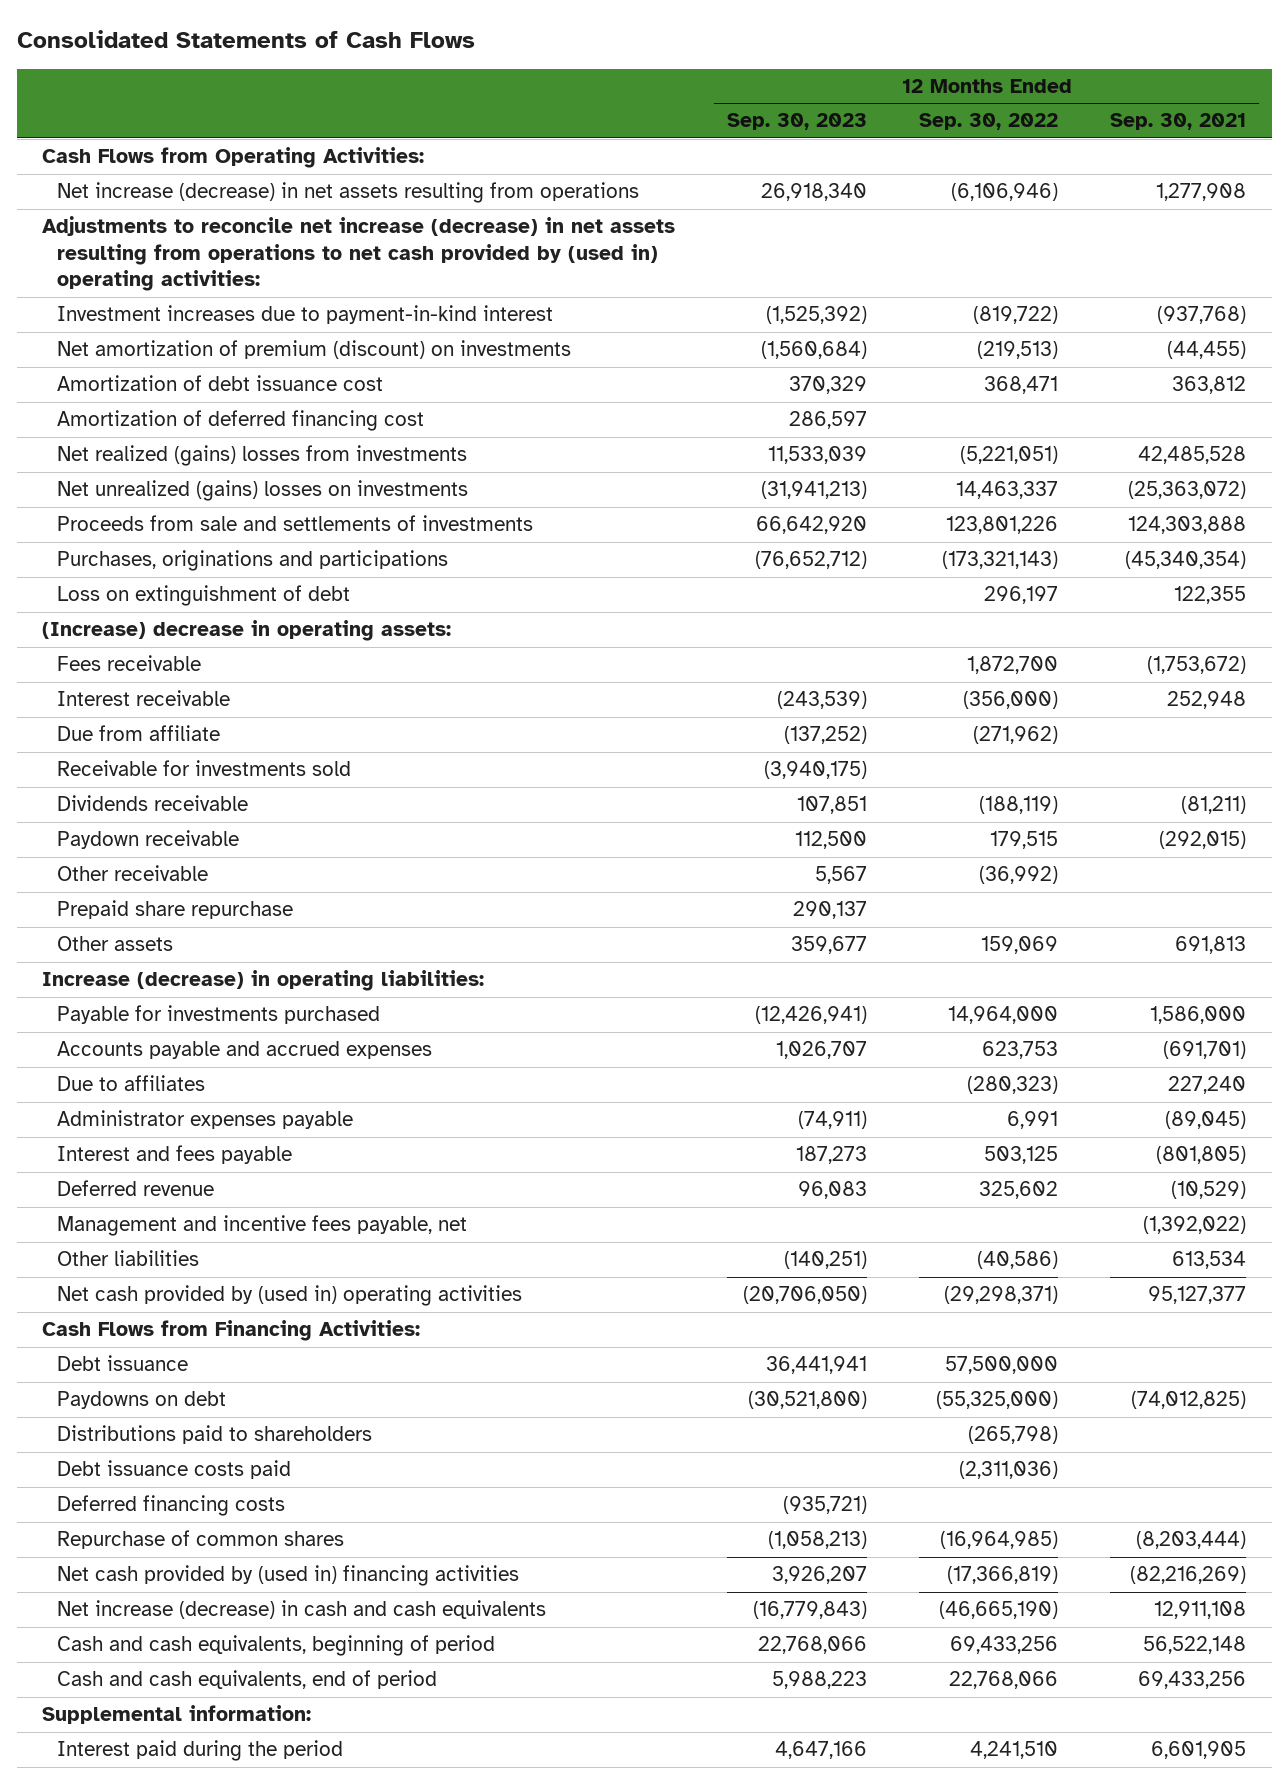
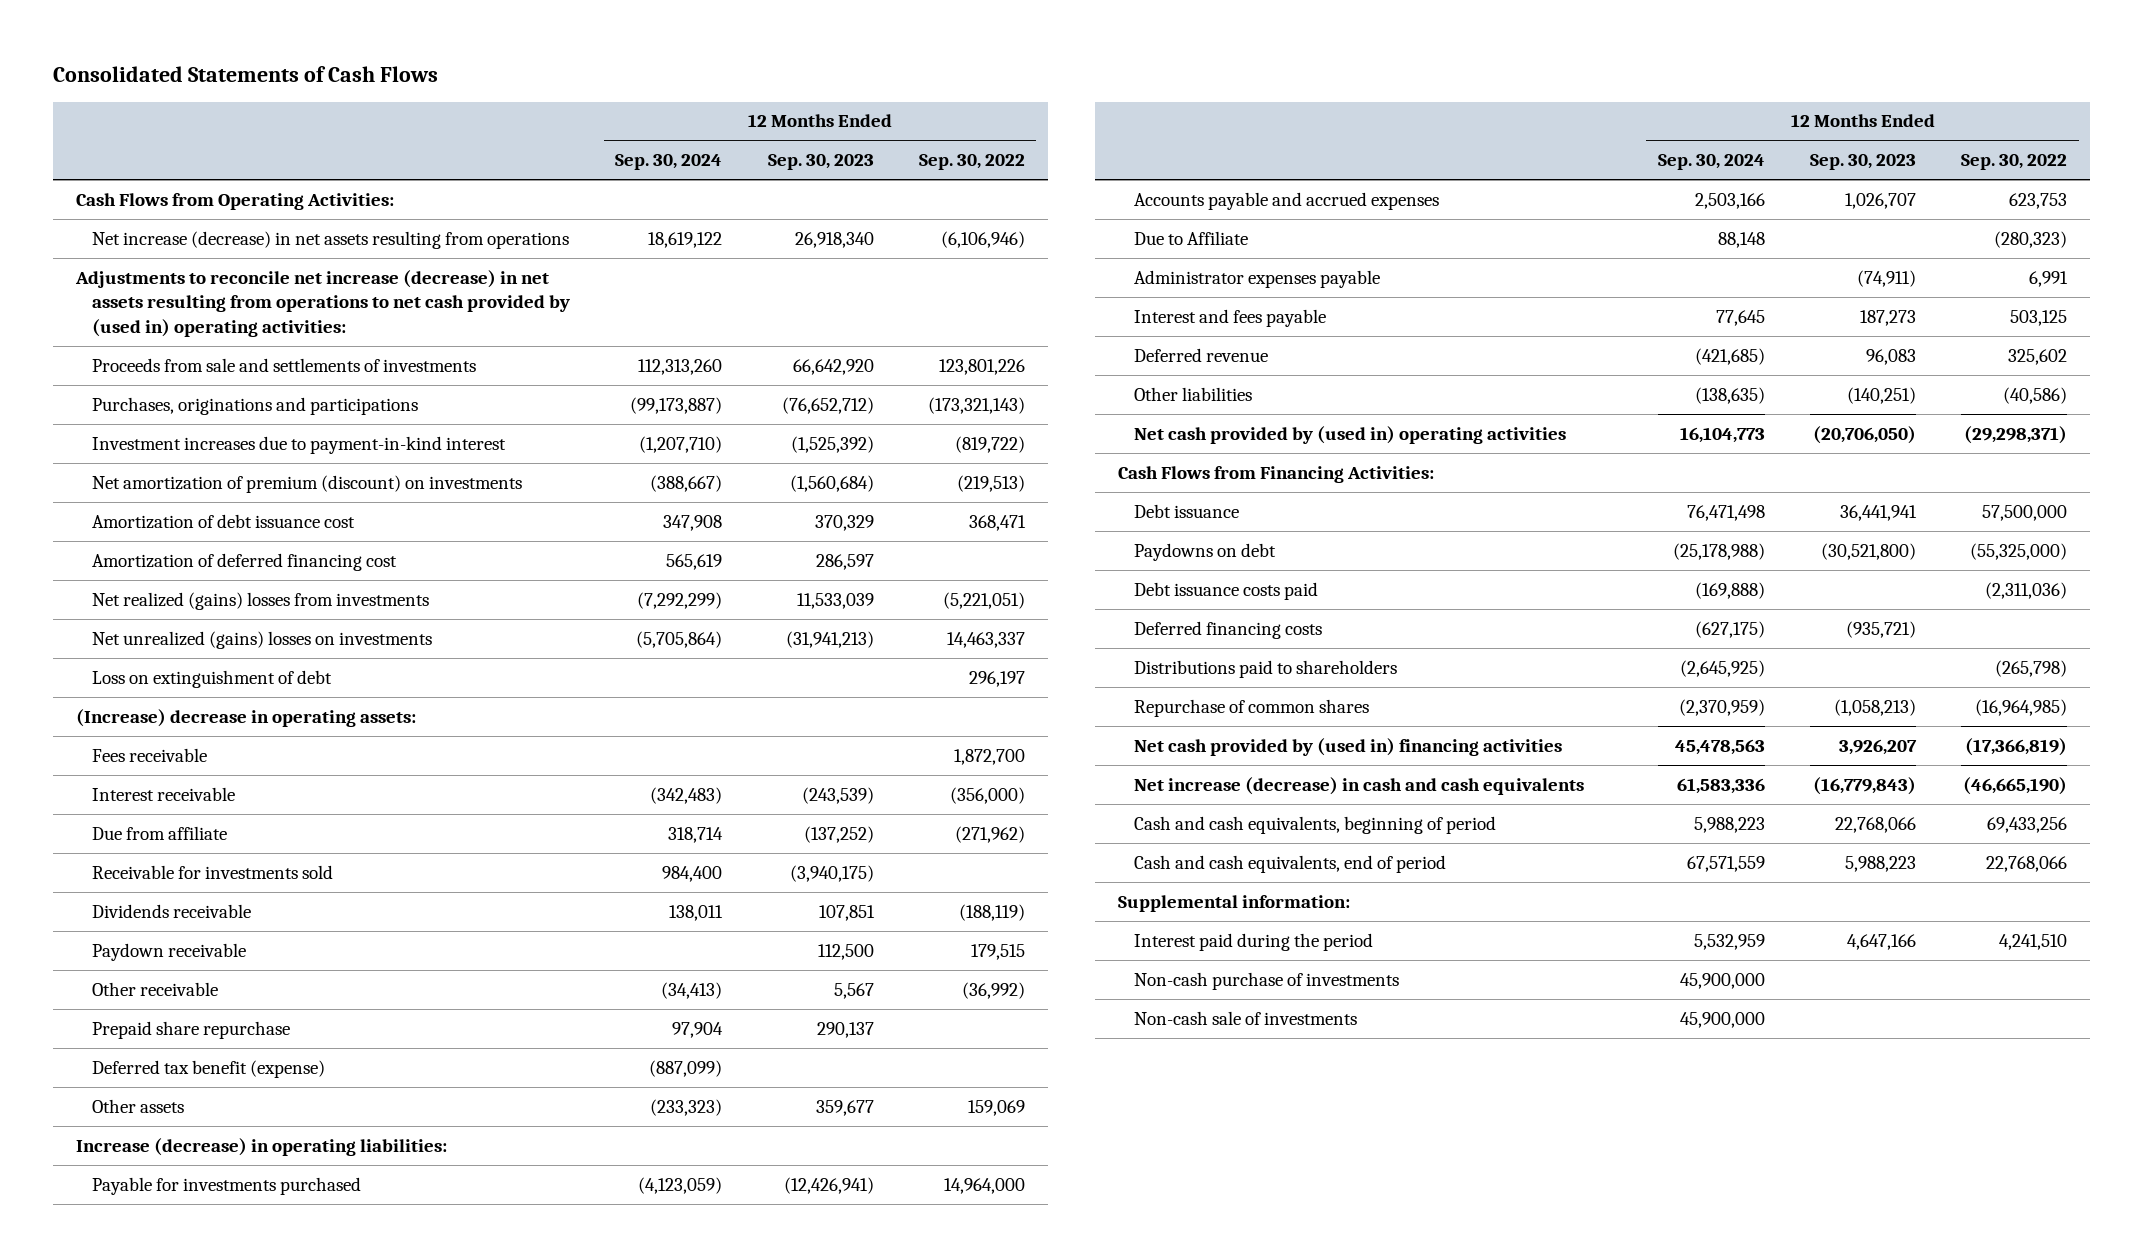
[1110,113,1247,131] Sep. 30, 2021 -> none
none -> [615,154,723,171] Sep. 30, 2024
[57,515,534,532] Proceeds from sale and settlements of investments -> [91,357,476,372] Proceeds from sale and settlements of investments
[57,550,449,572] Purchases, originations and participations -> [91,396,418,415] Purchases, originations and participations
none -> [91,1059,325,1078] Deferred tax benefit (expense)
[57,1075,206,1092] Due to affiliates -> [1134,230,1249,245] Due to Affiliate
[57,1215,468,1237] Management and incentive fees payable, net -> none
[57,1425,373,1445] Distributions paid to shareholders -> [1134,659,1398,678] Distributions paid to shareholders
none -> [1134,971,1400,990] Non-cash purchase of investments
none -> [1134,1010,1358,1025] Non-cash sale of investments

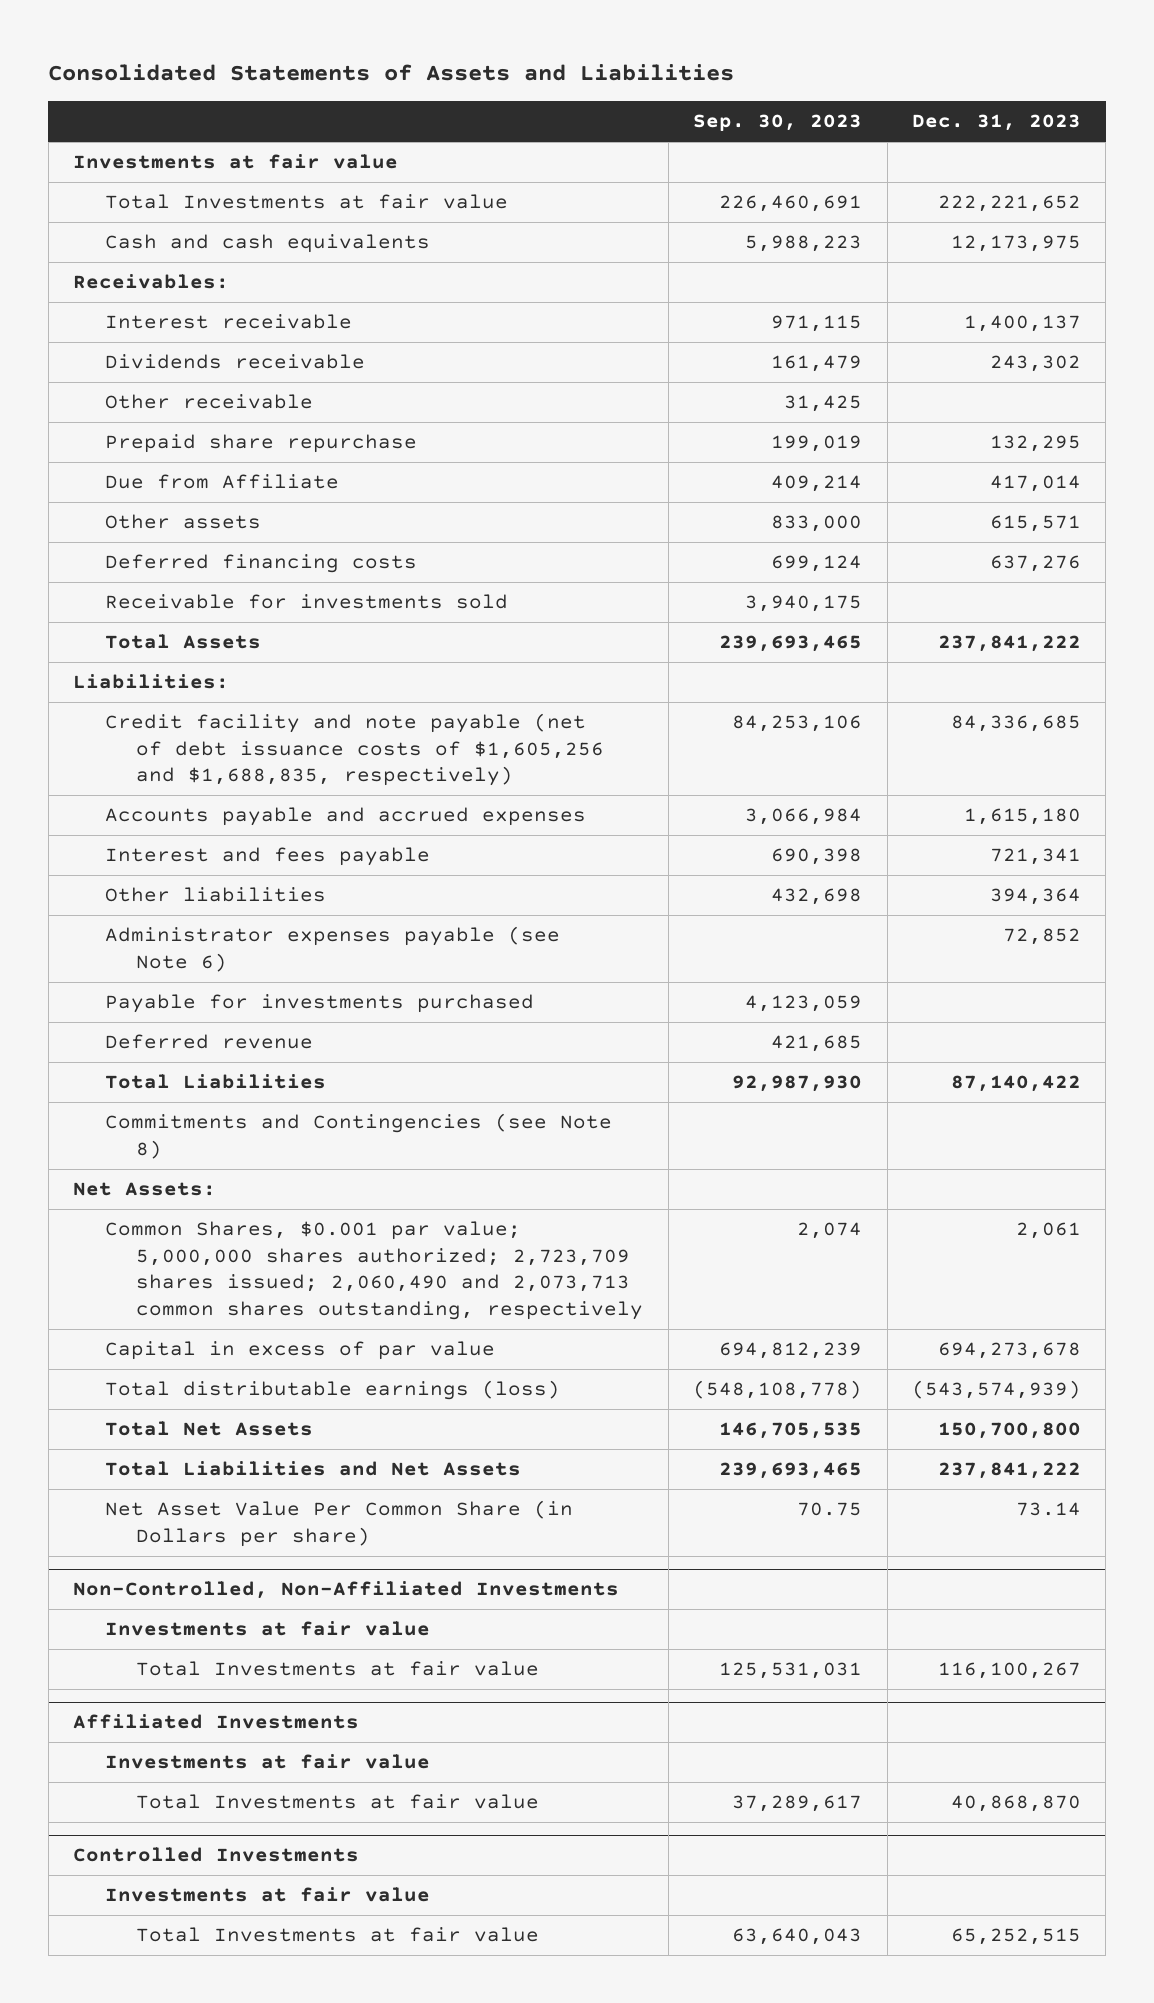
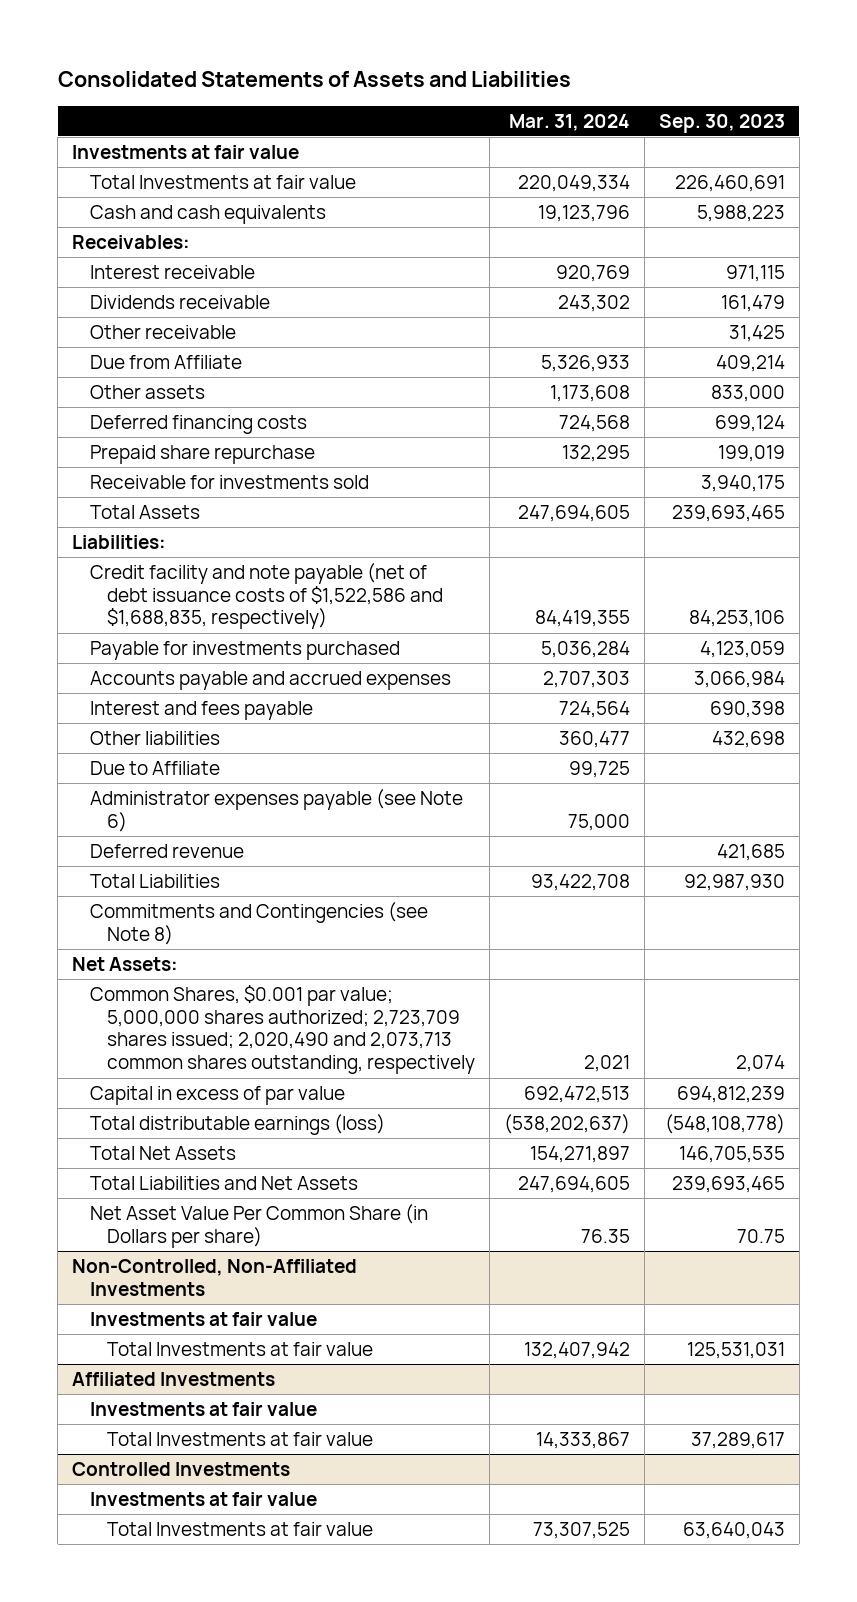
[912,114,1082,132] Dec. 31, 2023 -> none
none -> [508,113,630,131] Mar. 31, 2024
[104,434,417,454] Prepaid share repurchase -> [89,444,315,464] Prepaid share repurchase
[104,713,605,787] Credit facility and note payable (net of debt issuance costs of $1,605,256 and $1,688,835, respectively) -> [89,562,443,630] Credit facility and note payable (net of debt issuance costs of $1,522,586 and $1,688,835, respectively)
[104,994,534,1014] Payable for investments purchased -> [89,640,400,660] Payable for investments purchased
none -> [89,760,220,775] Due to Affiliate
[104,1221,644,1320] Common Shares, $0.001 par value; 5,000,000 shares authorized; 2,723,709 shares issued; 2,060,490 and 2,073,713 common shares outstanding, respectively -> [89,984,475,1075] Common Shares, $0.001 par value; 5,000,000 shares authorized; 2,723,709 shares issued; 2,020,490 and 2,073,713 common shares outstanding, respectively

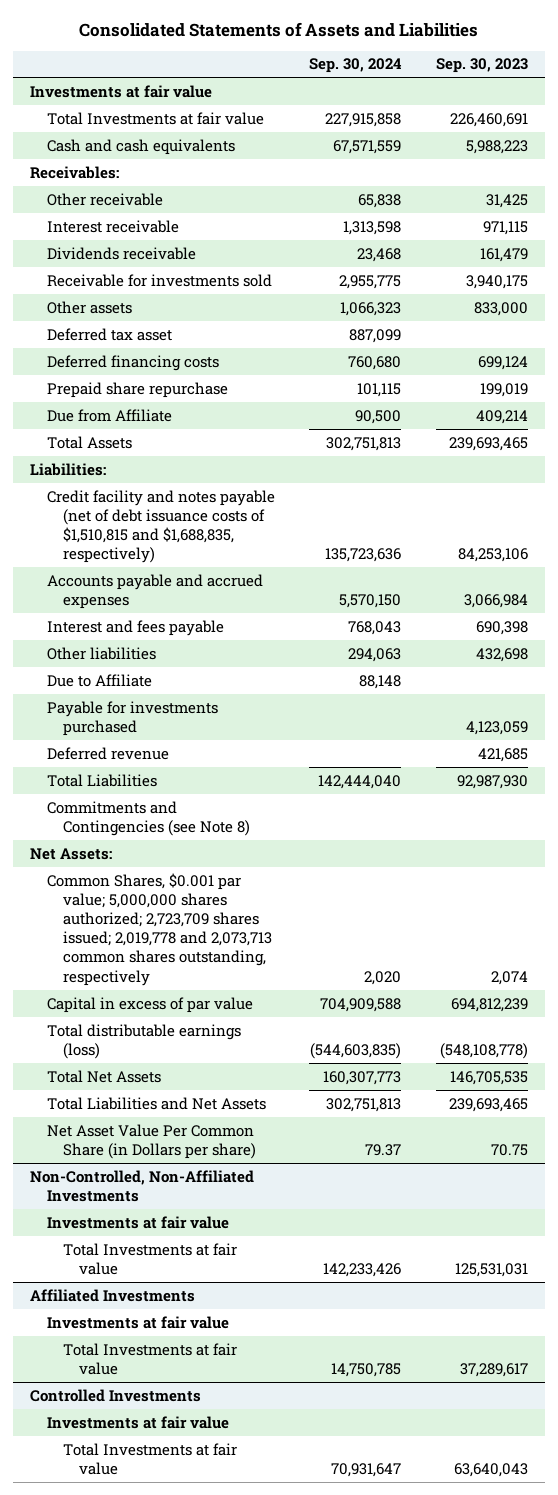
[508,113,630,131] Mar. 31, 2024 -> none
none -> [309,58,403,74] Sep. 30, 2024
[89,324,236,339] Other receivable -> [46,192,163,206] Other receivable
[89,474,369,489] Receivable for investments sold -> [46,273,272,287] Receivable for investments sold
none -> [46,327,172,341] Deferred tax asset
[89,354,242,369] Due from Affiliate -> [46,408,172,422] Due from Affiliate
[89,562,443,630] Credit facility and note payable (net of debt issuance costs of $1,522,586 and $1,688,835, respectively) -> [46,489,275,564] Credit facility and notes payable (net of debt issuance costs of $1,510,815 and $1,688,835, respectively)
[89,788,463,832] Administrator expenses payable (see Note 6) -> none
[89,640,400,660] Payable for investments purchased -> [46,700,218,736] Payable for investments purchased
[89,984,475,1075] Common Shares, $0.001 par value; 5,000,000 shares authorized; 2,723,709 shares issued; 2,020,490 and 2,073,713 common shares outstanding, respectively -> [46,872,273,986] Common Shares, $0.001 par value; 5,000,000 shares authorized; 2,723,709 shares issued; 2,019,778 and 2,073,713 common shares outstanding, respectively

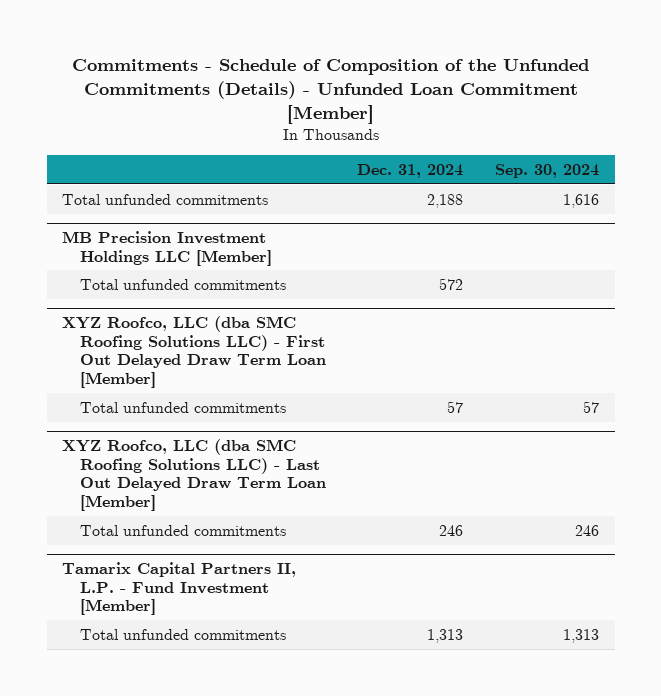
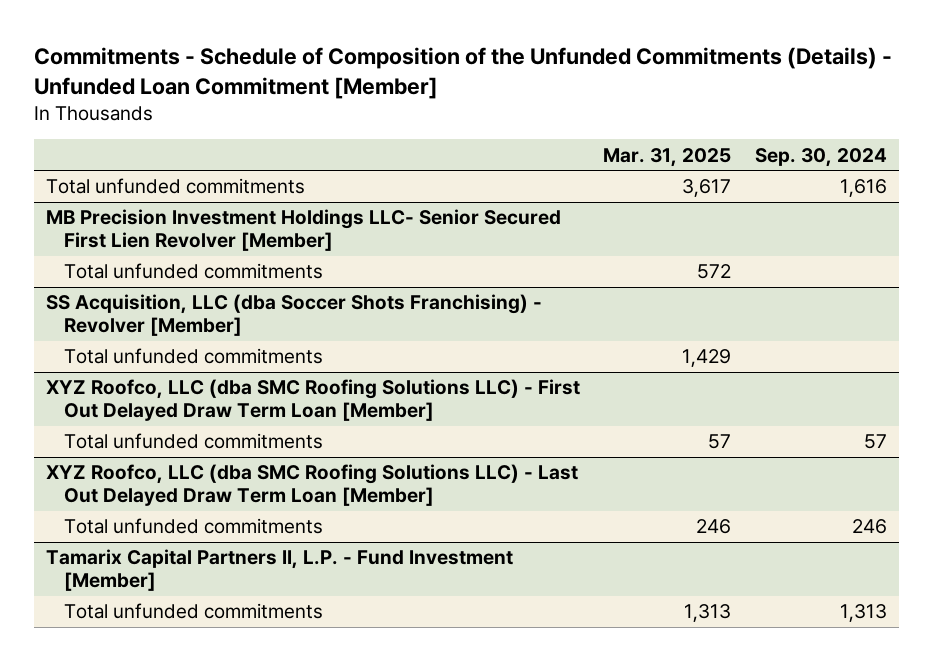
[357,164,464,179] Dec. 31, 2024 -> none
none -> [603,147,732,167] Mar. 31, 2025
[62,230,272,266] MB Precision Investment Holdings LLC [Member] -> [45,209,561,252] MB Precision Investment Holdings LLC- Senior Secured First Lien Revolver [Member]
none -> [45,294,542,337] SS Acquisition, LLC (dba Soccer Shots Franchising) - Revolver [Member]
none -> [64,348,324,365] Total unfunded commitments

